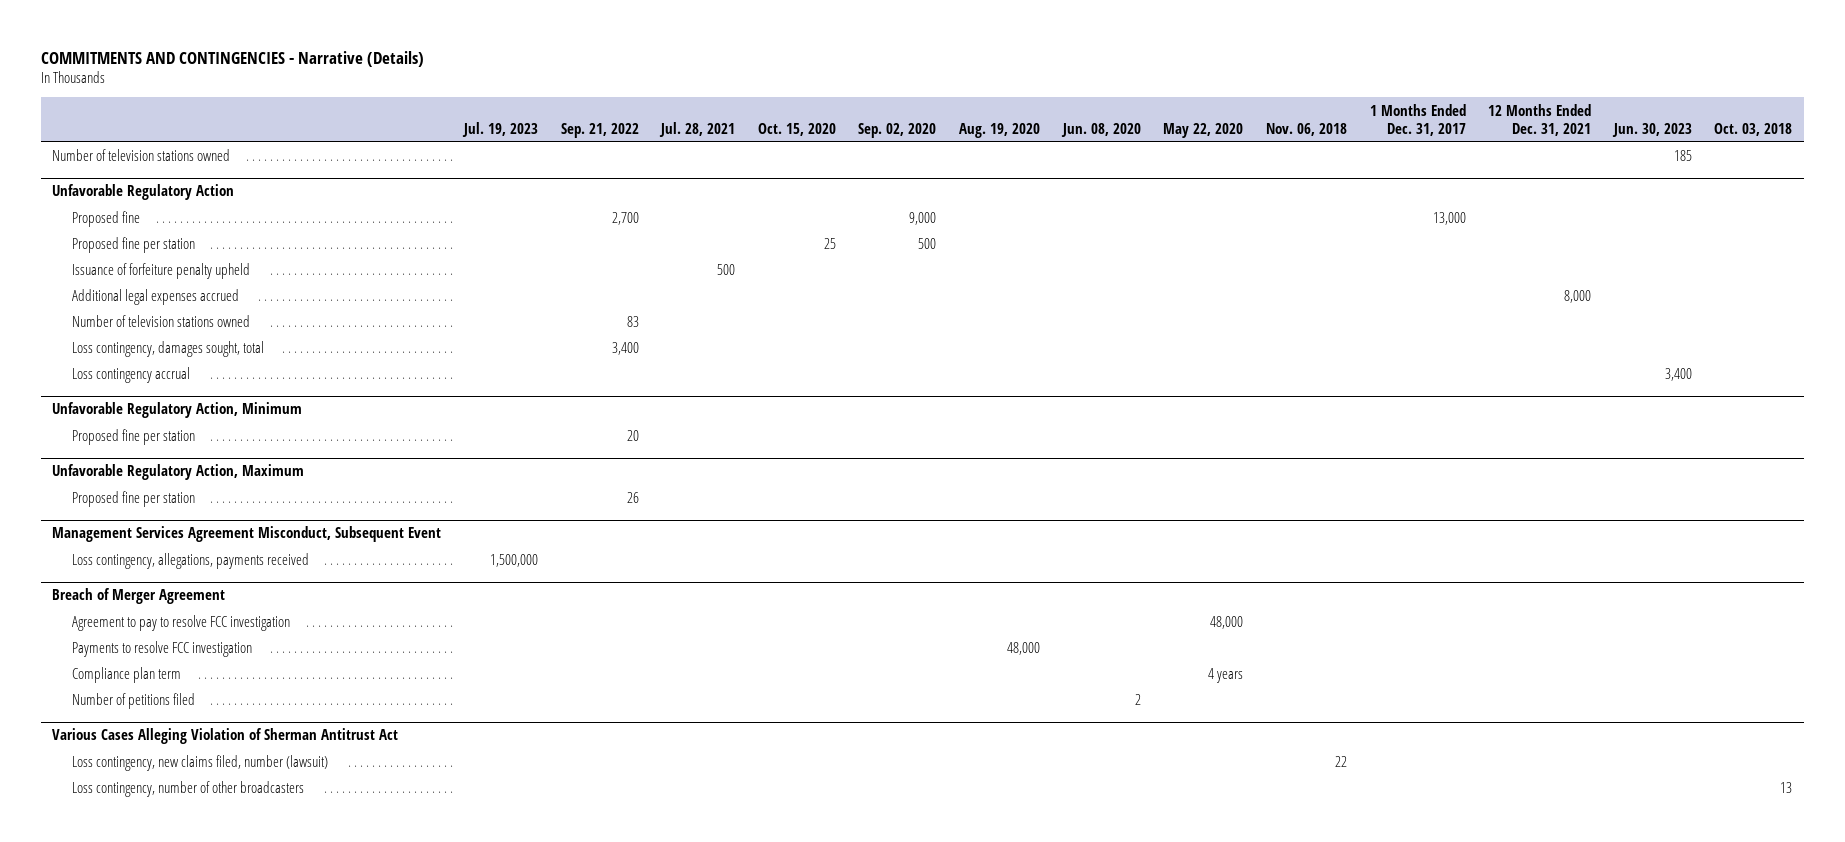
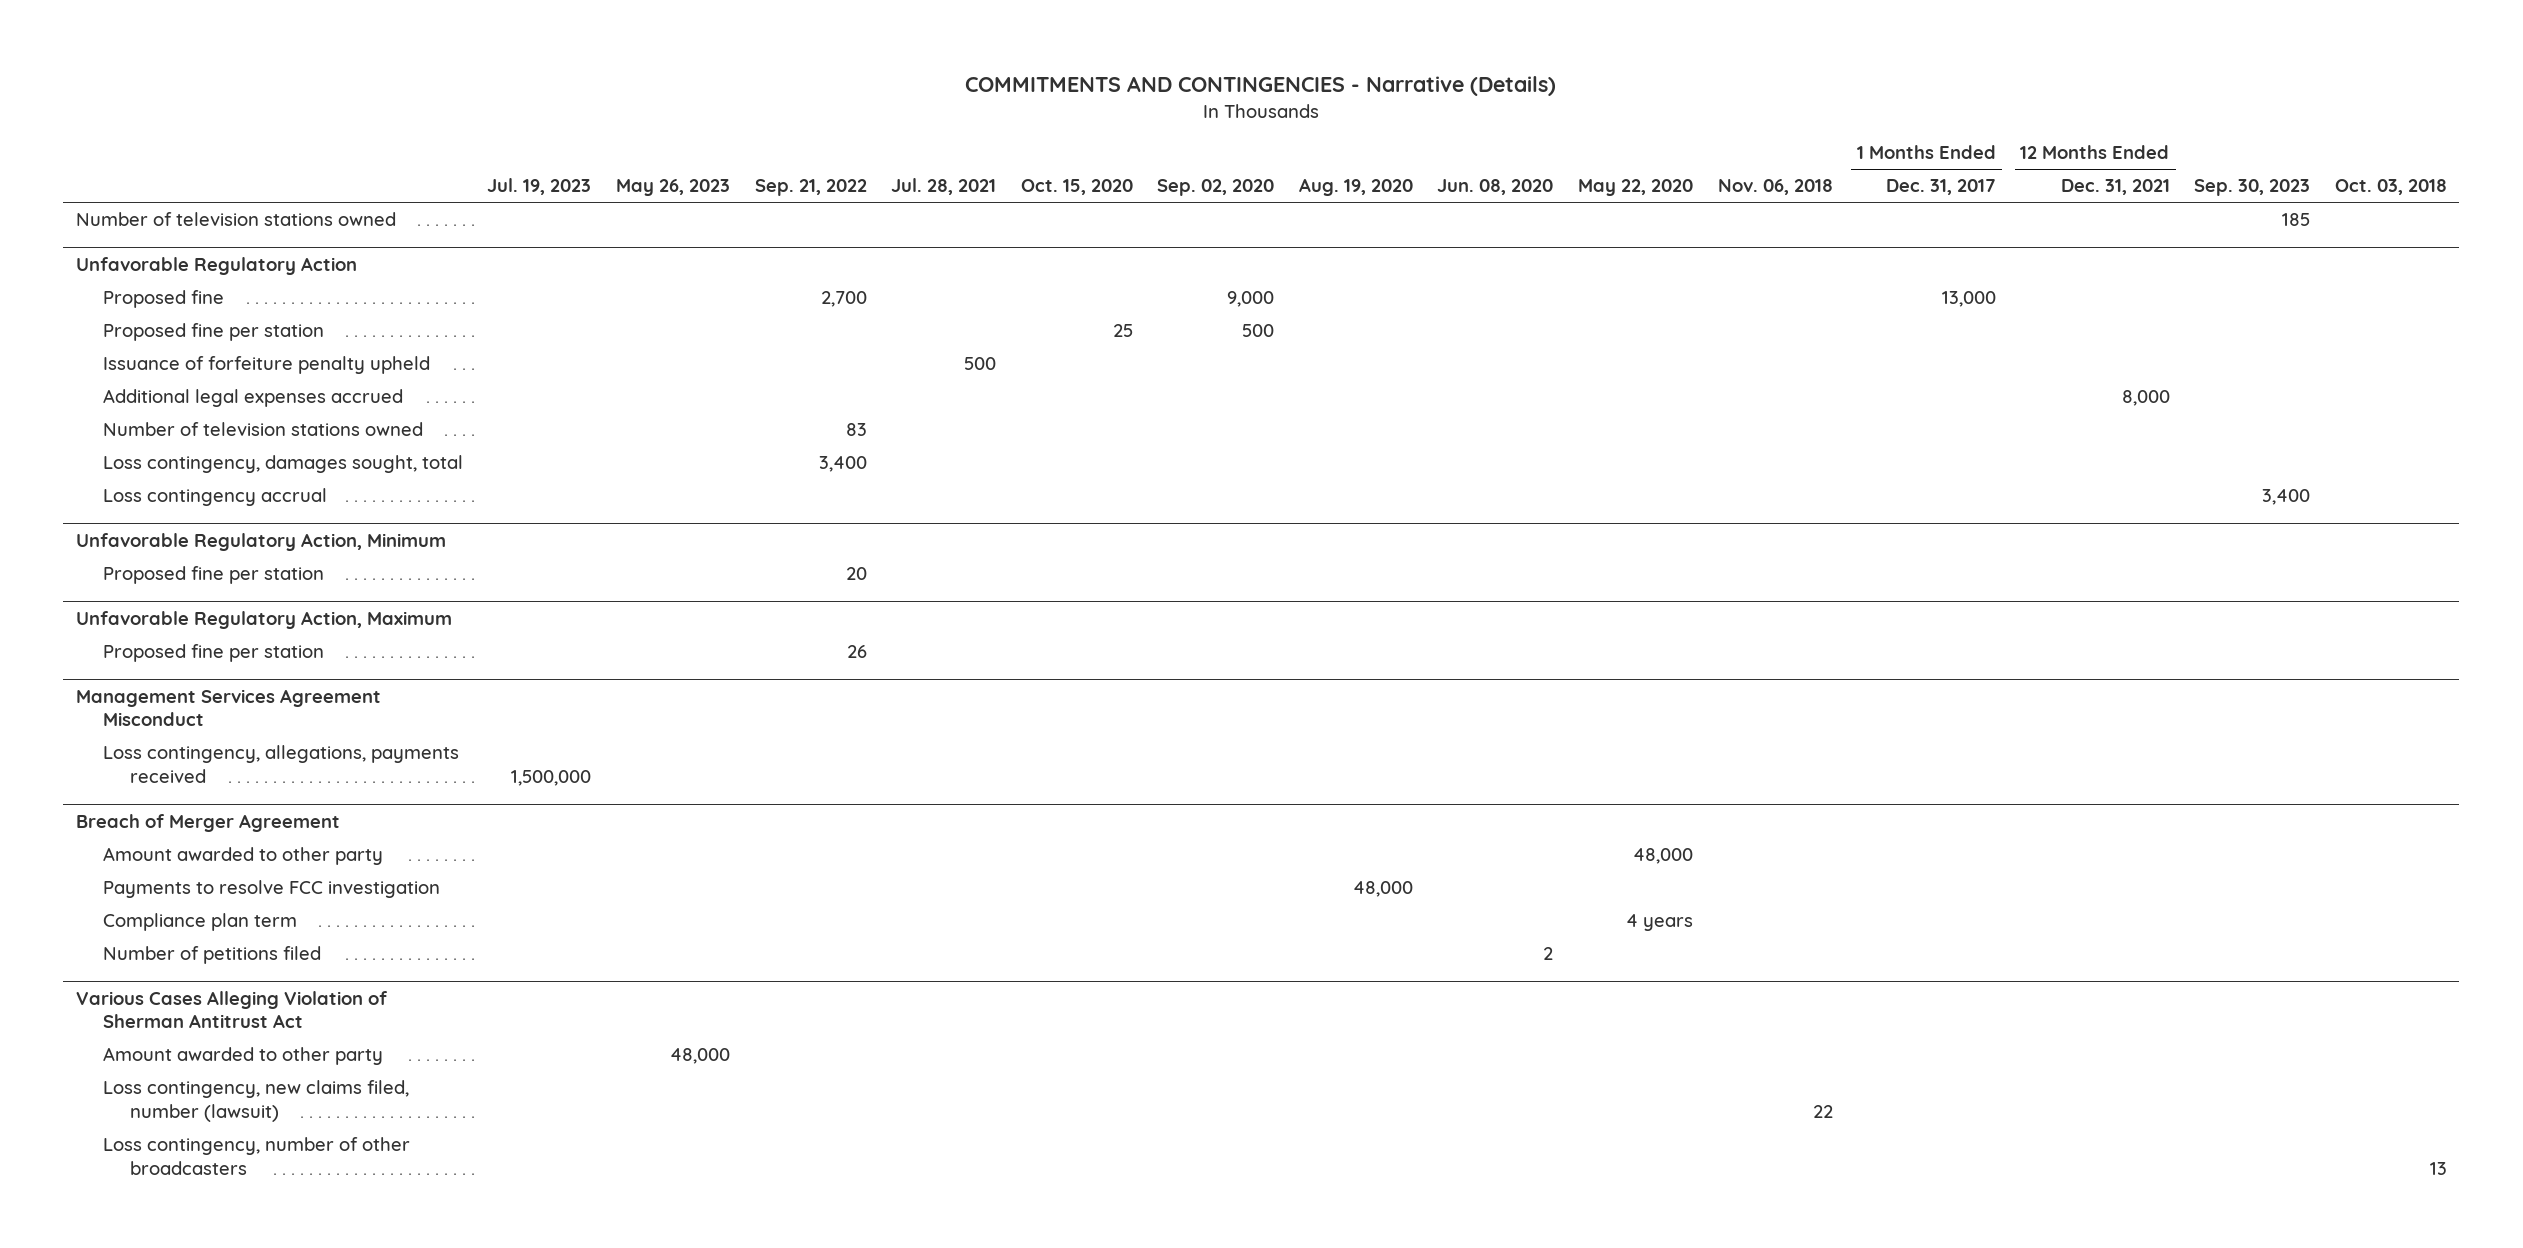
[1611,122,1692,137] Jun. 30, 2023 -> none
none -> [615,179,730,197] May 26, 2023
none -> [2194,179,2311,197] Sep. 30, 2023
[52,526,442,543] Management Services Agreement Misconduct, Subsequent Event -> [75,688,381,727] Management Services Agreement Misconduct
[71,615,290,632] Agreement to pay to resolve FCC investigation -> [102,847,383,866] Amount awarded to other party
none -> [102,1047,383,1066] Amount awarded to other party

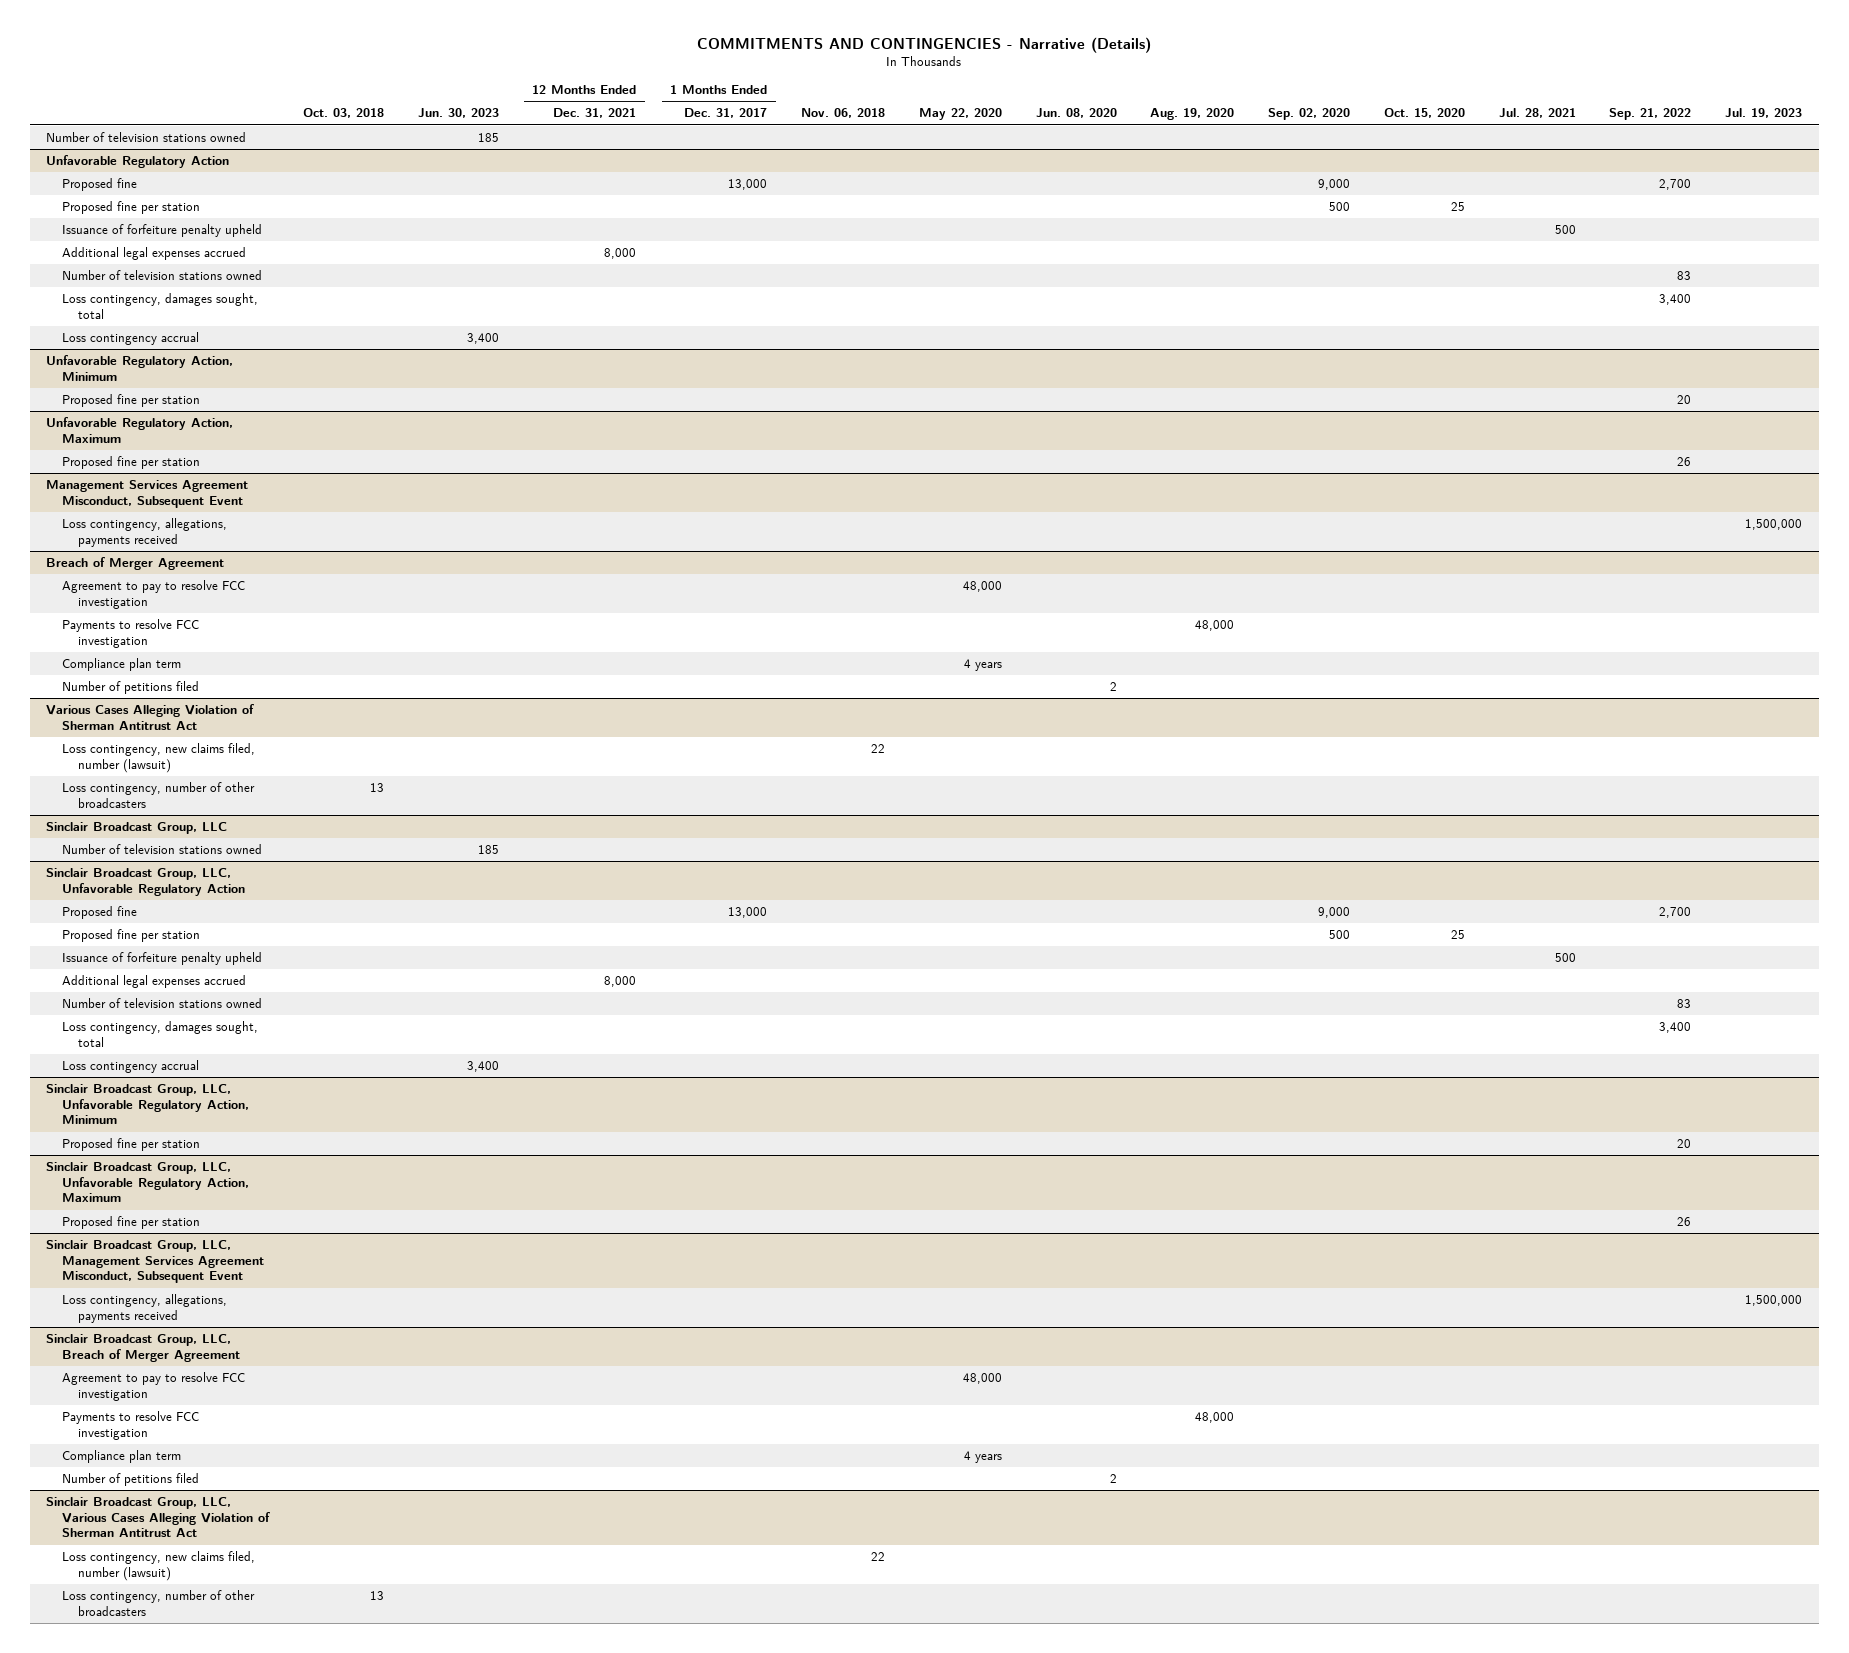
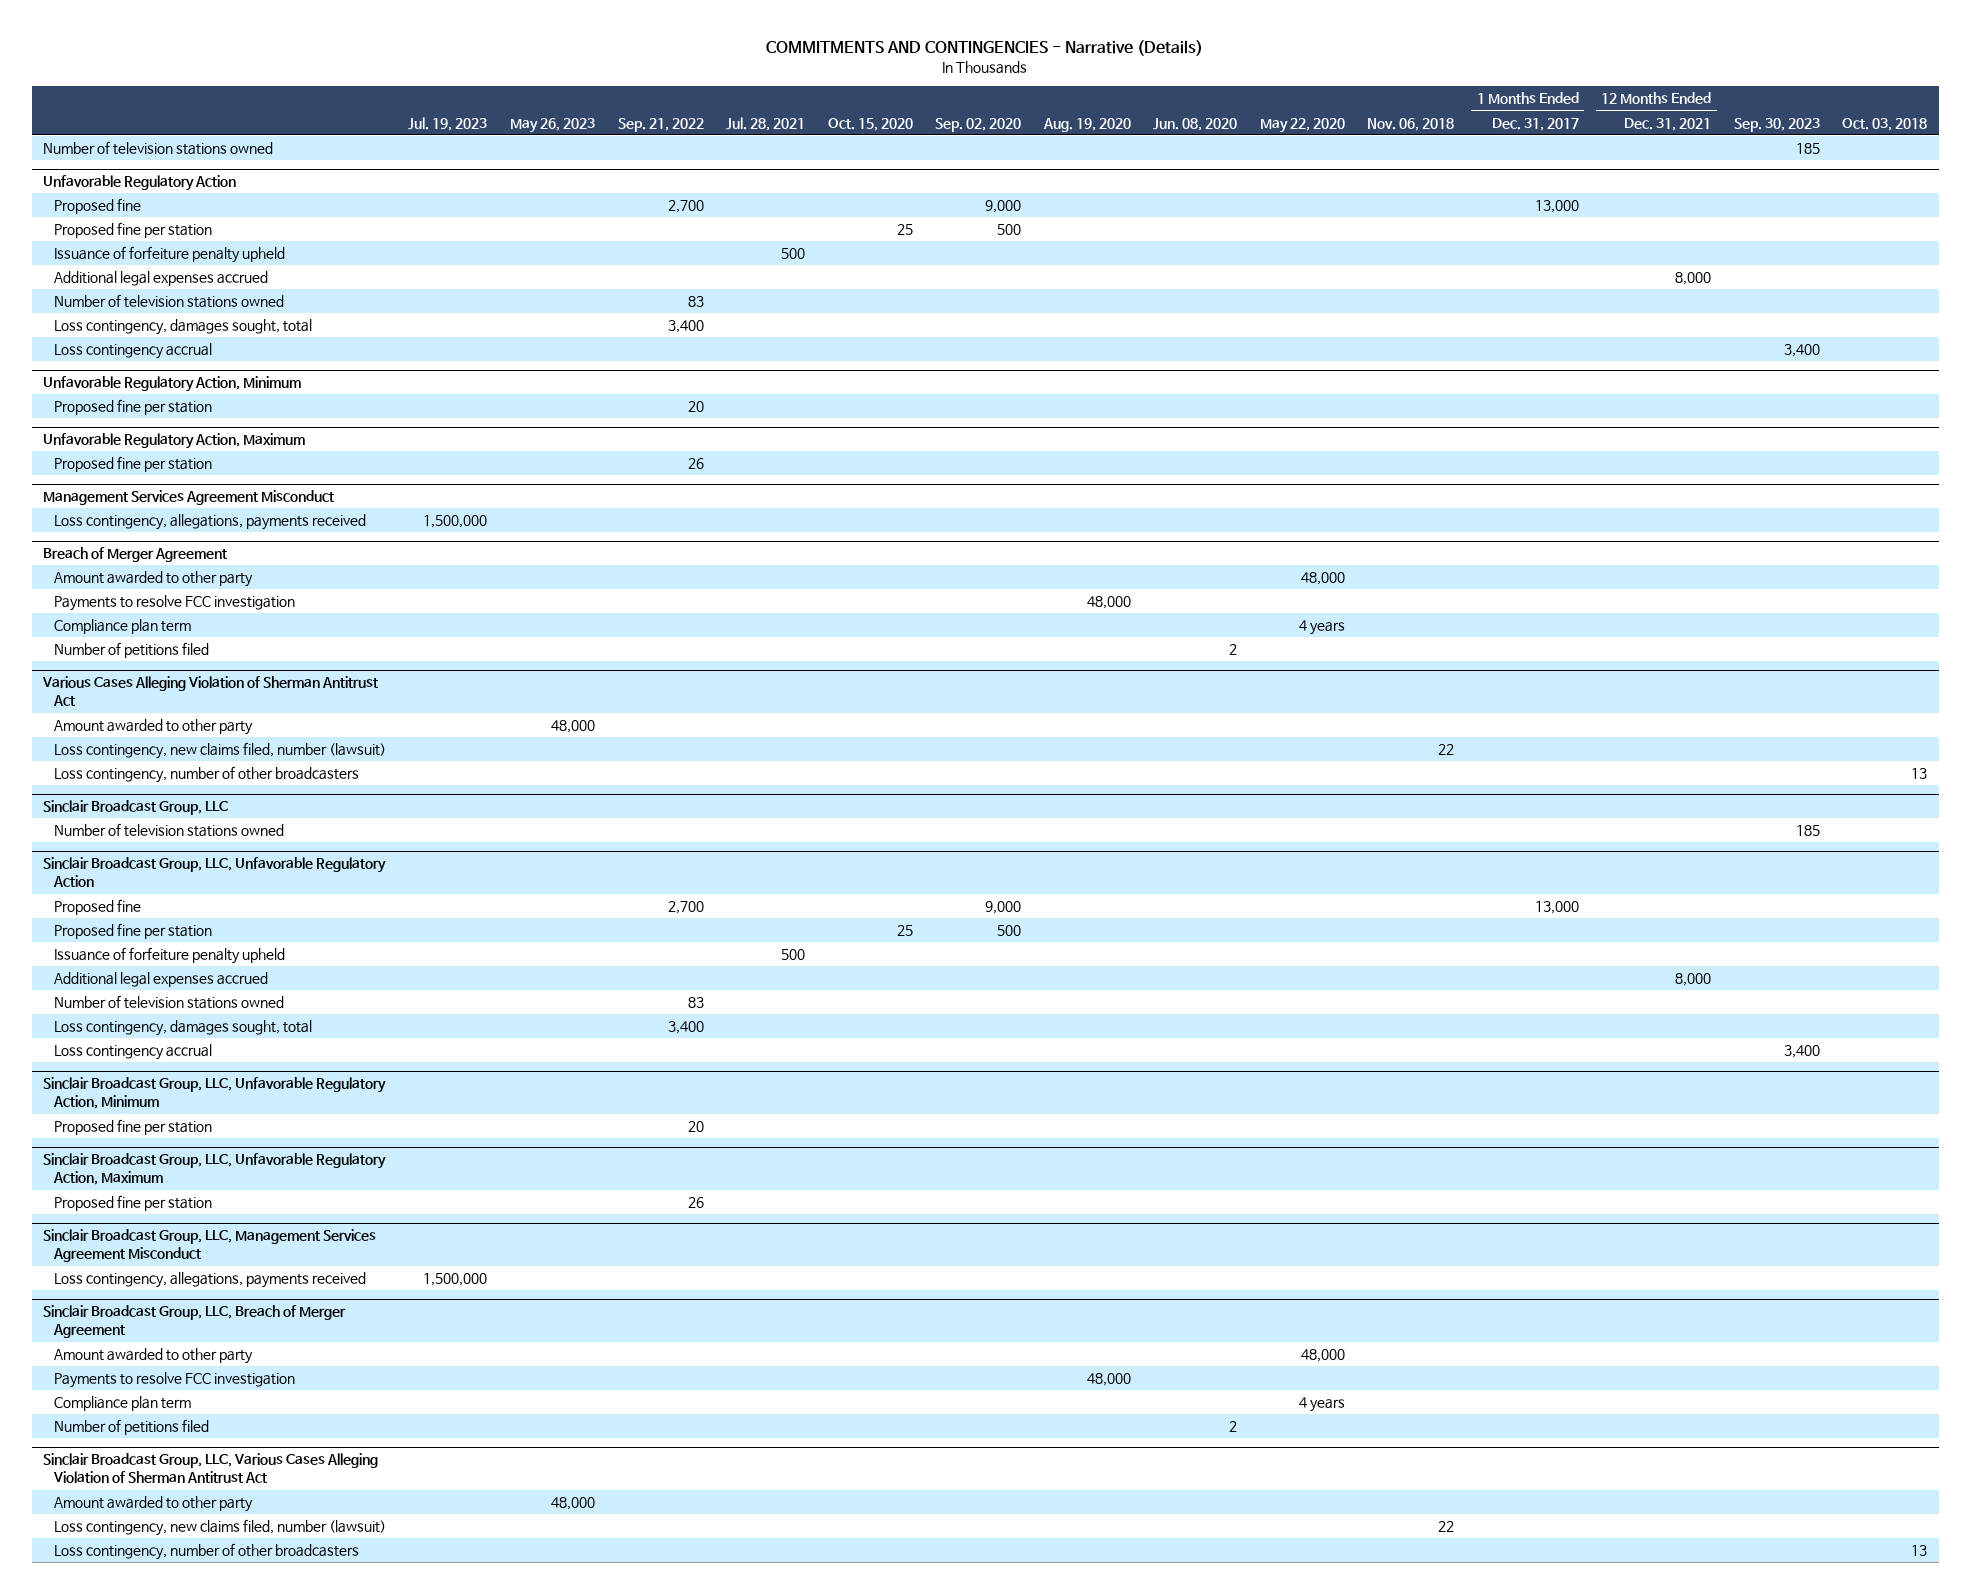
[417,108,499,119] Jun. 30, 2023 -> none
none -> [509,117,595,133] May 26, 2023
none -> [1733,117,1820,132] Sep. 30, 2023
[46,479,249,508] Management Services Agreement Misconduct, Subsequent Event -> [42,490,334,506] Management Services Agreement Misconduct
[62,579,246,609] Agreement to pay to resolve FCC investigation -> [53,571,253,588] Amount awarded to other party
none -> [53,719,253,736] Amount awarded to other party
[46,1239,265,1284] Sinclair Broadcast Group, LLC, Management Services Agreement Misconduct, Subsequent Event -> [42,1229,376,1263] Sinclair Broadcast Group, LLC, Management Services Agreement Misconduct
[62,1371,246,1401] Agreement to pay to resolve FCC investigation -> [53,1348,253,1365] Amount awarded to other party
none -> [53,1496,253,1513] Amount awarded to other party

